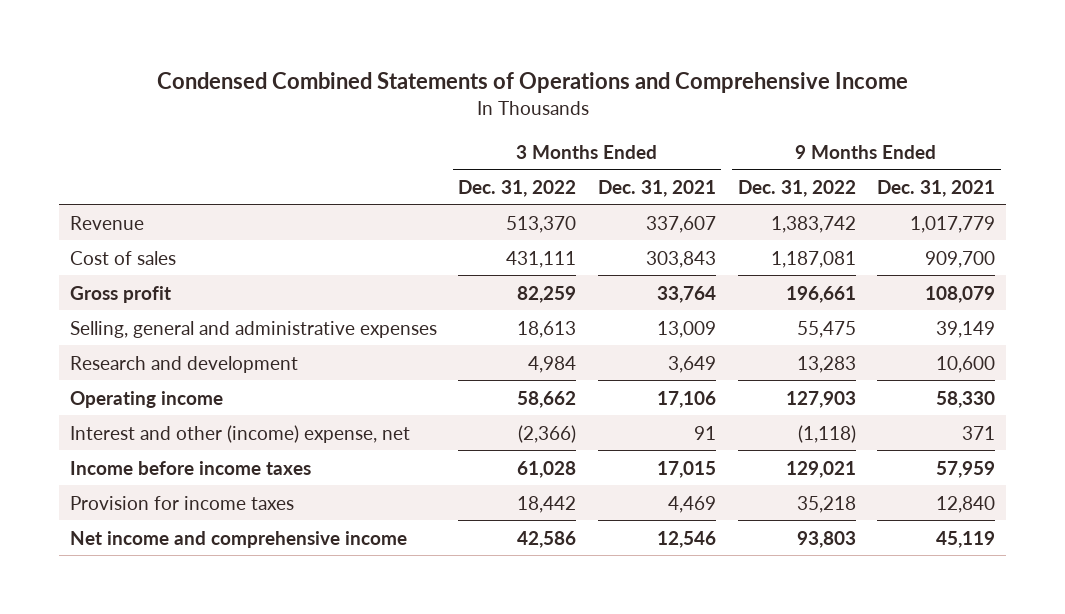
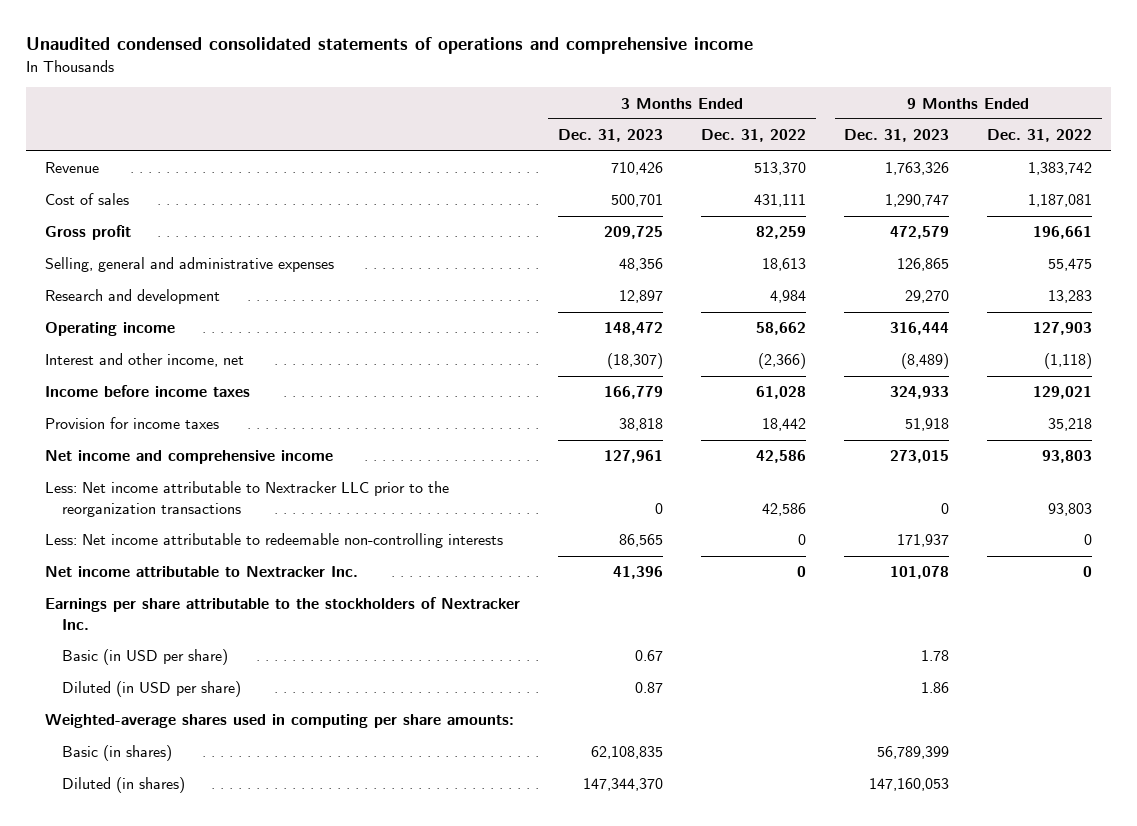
[156,71,908,93] Condensed Combined Statements of Operations and Comprehensive Income -> [25,37,753,55] Unaudited condensed consolidated statements of operations and comprehensive income
[598,179,717,197] Dec. 31, 2021 -> none
[877,179,996,197] Dec. 31, 2021 -> none
none -> [557,129,663,143] Dec. 31, 2023
none -> [844,129,950,143] Dec. 31, 2023
[69,424,410,443] Interest and other (income) expense, net -> [44,353,244,368] Interest and other income, net
none -> [44,481,449,517] Less: Net income attributable to Nextracker LLC prior to the reorganization transactions
none -> [44,533,503,549] Less: Net income attributable to redeemable non-controlling interests
none -> [44,566,358,578] Net income attributable to Nextracker Inc.
none -> [44,597,520,630] Earnings per share attributable to the stockholders of Nextracker Inc.
none -> [62,649,229,666] Basic (in USD per share)
none -> [62,681,242,698] Diluted (in USD per share)
none -> [44,714,514,729] Weighted-average shares used in computing per share amounts:
none -> [62,745,173,762] Basic (in shares)
none -> [62,777,186,794] Diluted (in shares)

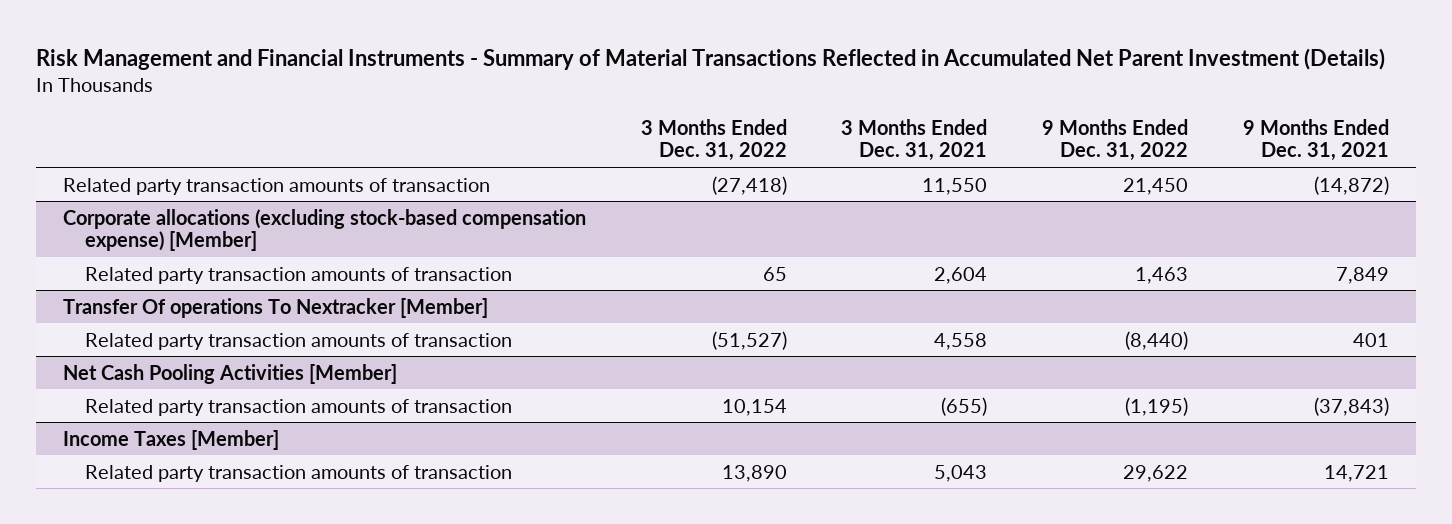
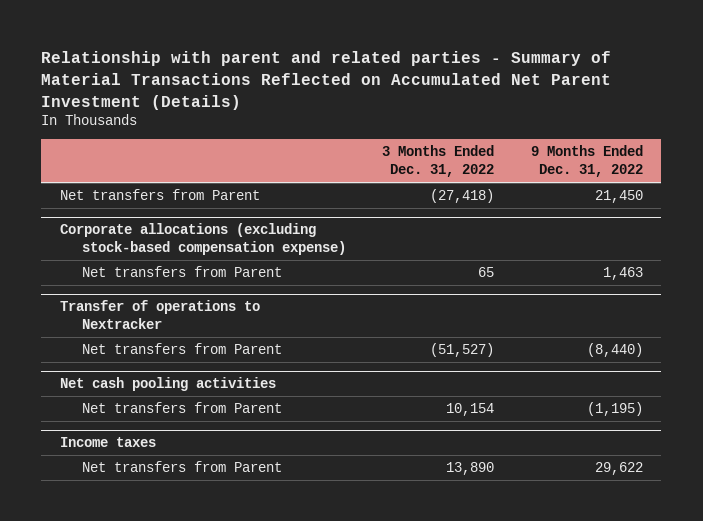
[35,47,1385,70] Risk Management and Financial Instruments - Summary of Material Transactions Reflected in Accumulated Net Parent Investment (Details) -> [41,51,612,110] Relationship with parent and related parties - Summary of Material Transactions Reflected on Accumulated Net Parent Investment (Details)
[841,118,988,162] 3 Months Ended Dec. 31, 2021 -> none
[1242,118,1389,162] 9 Months Ended Dec. 31, 2021 -> none
[63,177,491,195] Related party transaction amounts of transaction -> [59,188,260,200] Net transfers from Parent
[63,208,587,252] Corporate allocations (excluding stock-based compensation expense) [Member] -> [59,222,346,256] Corporate allocations (excluding stock-based compensation expense)
[85,266,513,284] Related party transaction amounts of transaction -> [81,265,282,277] Net transfers from Parent
[63,297,489,318] Transfer Of operations To Nextracker [Member] -> [59,299,260,330] Transfer of operations to Nextracker
[85,332,513,350] Related party transaction amounts of transaction -> [81,342,282,354] Net transfers from Parent
[63,363,398,384] Net Cash Pooling Activities [Member] -> [59,376,276,391] Net cash pooling activities
[85,398,513,416] Related party transaction amounts of transaction -> [81,401,282,413] Net transfers from Parent
[63,429,280,450] Income Taxes [Member] -> [59,436,156,447] Income taxes
[85,464,513,482] Related party transaction amounts of transaction -> [81,460,282,472] Net transfers from Parent

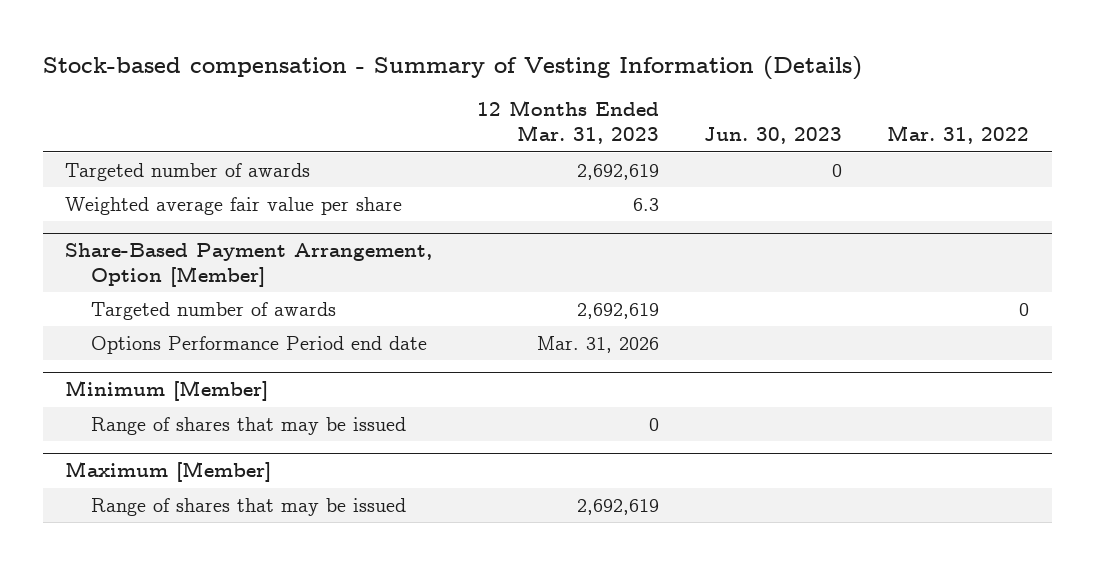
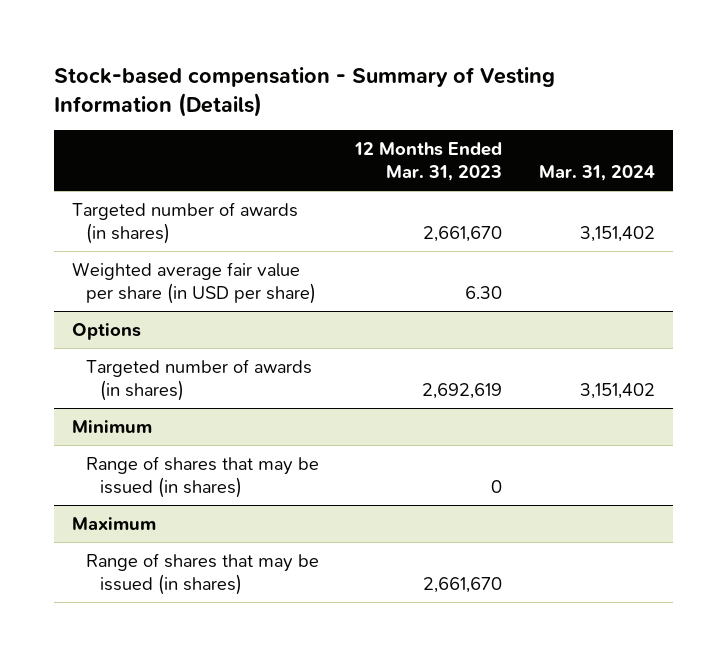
[704,127,843,145] Jun. 30, 2023 -> none
[887,125,1030,145] Mar. 31, 2022 -> none
none -> [538,165,655,182] Mar. 31, 2024
[91,335,428,354] Options Performance Period end date -> none
[65,162,311,181] Targeted number of awards -> [72,201,299,244] Targeted number of awards (in shares)
[577,163,660,180] 2,692,619 -> [423,225,503,242] 2,661,670
[65,196,403,215] Weighted average fair value per share -> [72,261,316,304] Weighted average fair value per share (in USD per share)
[633,197,660,211] 6.3 -> [465,285,503,299] 6.30
[65,243,433,287] Share-Based Payment Arrangement, Option [Member] -> [72,322,142,340] Options
[91,301,337,320] Targeted number of awards -> [85,358,312,401] Targeted number of awards (in shares)
[65,380,269,402] Minimum [Member] -> [72,419,153,433] Minimum
[91,416,407,435] Range of shares that may be issued -> [85,455,319,498] Range of shares that may be issued (in shares)
[65,461,272,483] Maximum [Member] -> [72,516,157,530] Maximum
[91,497,407,516] Range of shares that may be issued -> [85,552,319,595] Range of shares that may be issued (in shares)
[577,498,660,515] 2,692,619 -> [423,576,503,593] 2,661,670

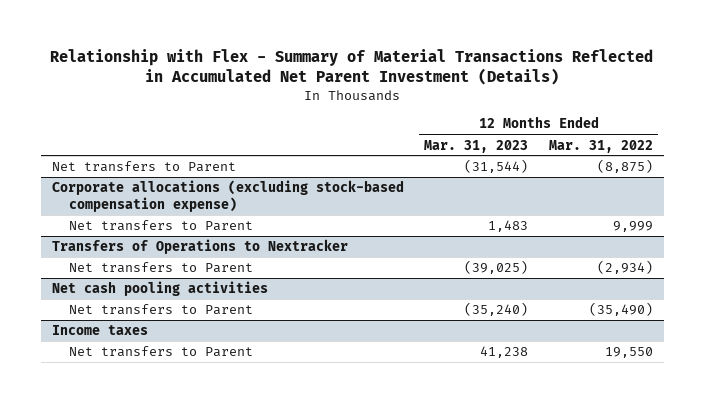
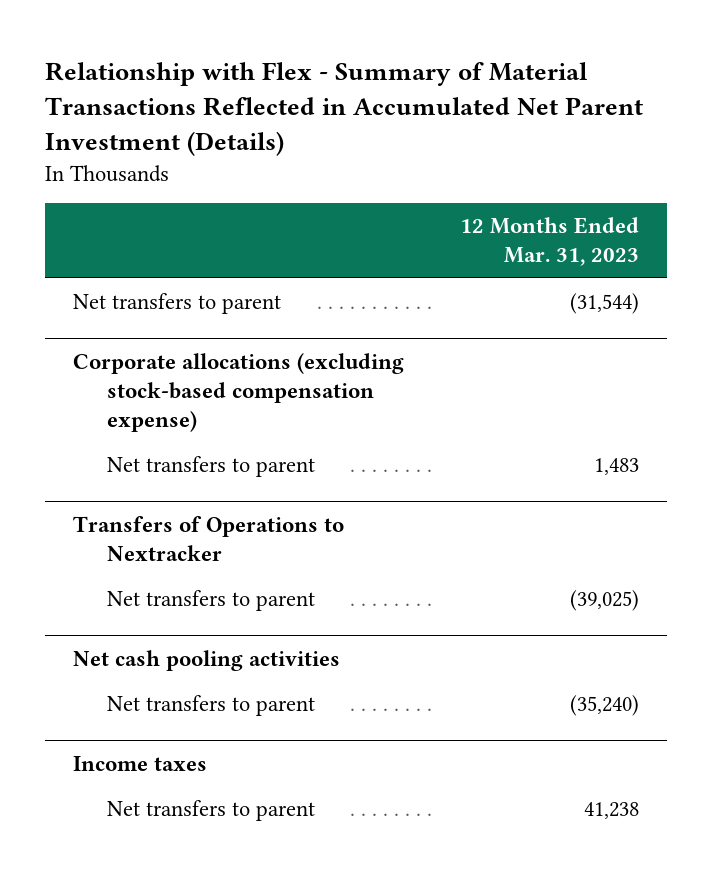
[549,139,654,153] Mar. 31, 2022 -> none
[51,161,236,173] Net transfers to Parent -> [73,292,282,314] Net transfers to parent
[69,220,254,232] Net transfers to Parent -> [106,455,315,477] Net transfers to parent
[69,262,254,274] Net transfers to Parent -> [106,589,315,611] Net transfers to parent
[69,304,254,316] Net transfers to Parent -> [106,694,315,716] Net transfers to parent
[69,346,254,358] Net transfers to Parent -> [106,799,315,821] Net transfers to parent

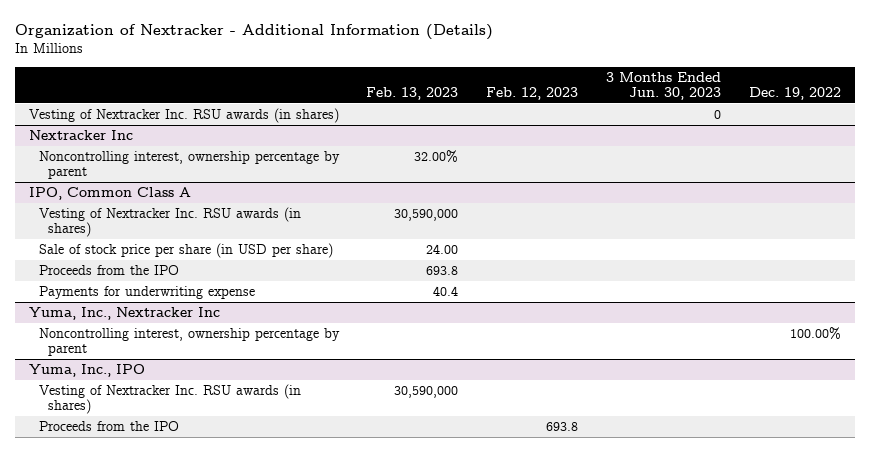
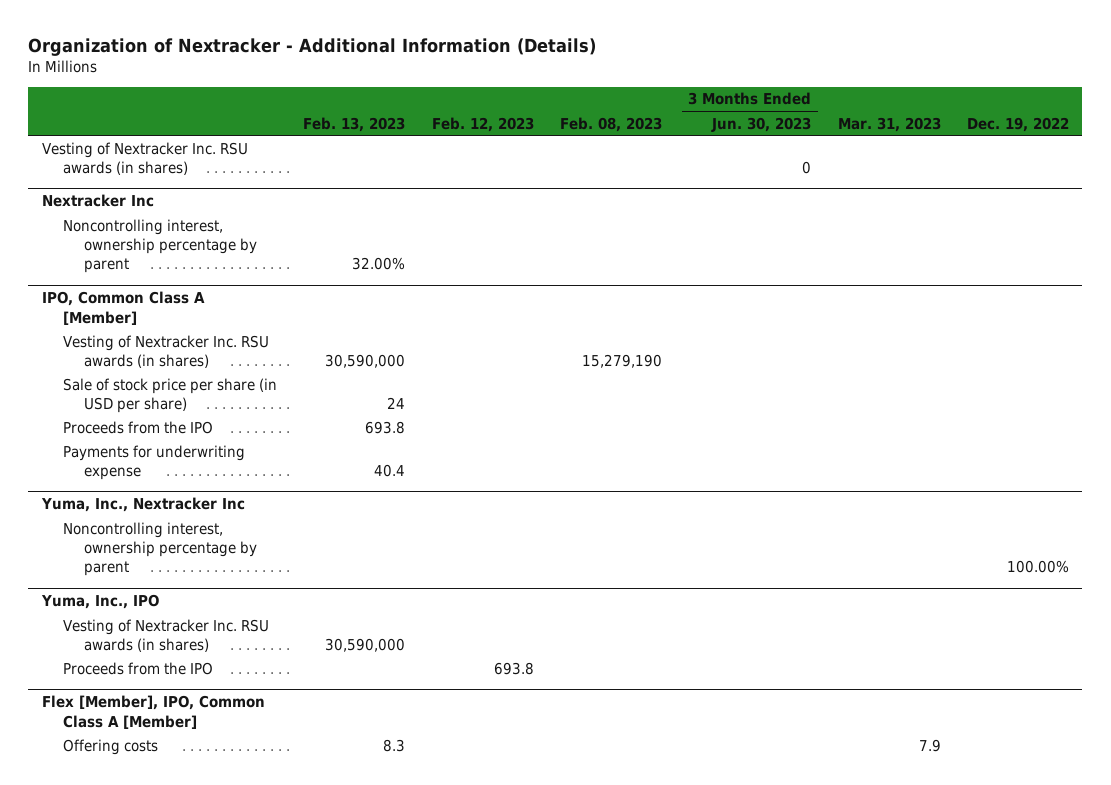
none -> [559,116,662,132] Feb. 08, 2023
none -> [837,116,941,132] Mar. 31, 2023
[28,186,191,200] IPO, Common Class A -> [41,291,205,325] IPO, Common Class A [Member]
[426,243,459,254] 24.00 -> [387,396,406,409] 24
none -> [41,695,265,729] Flex [Member], IPO, Common Class A [Member]
none -> [62,738,158,755] Offering costs

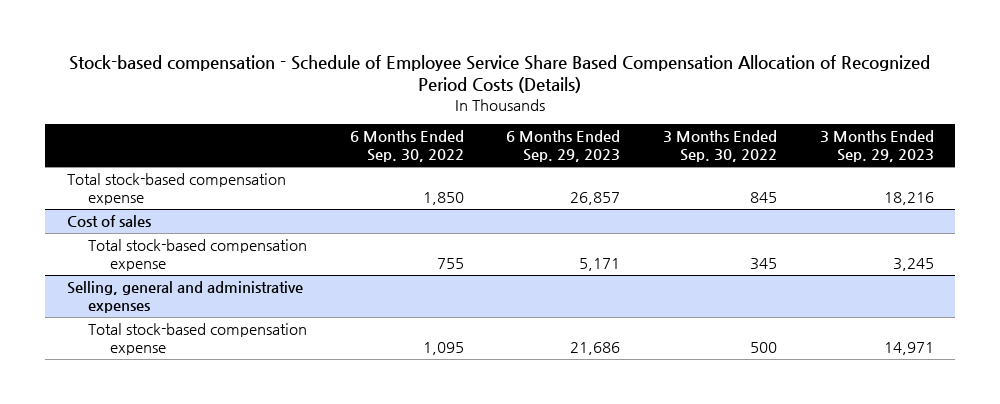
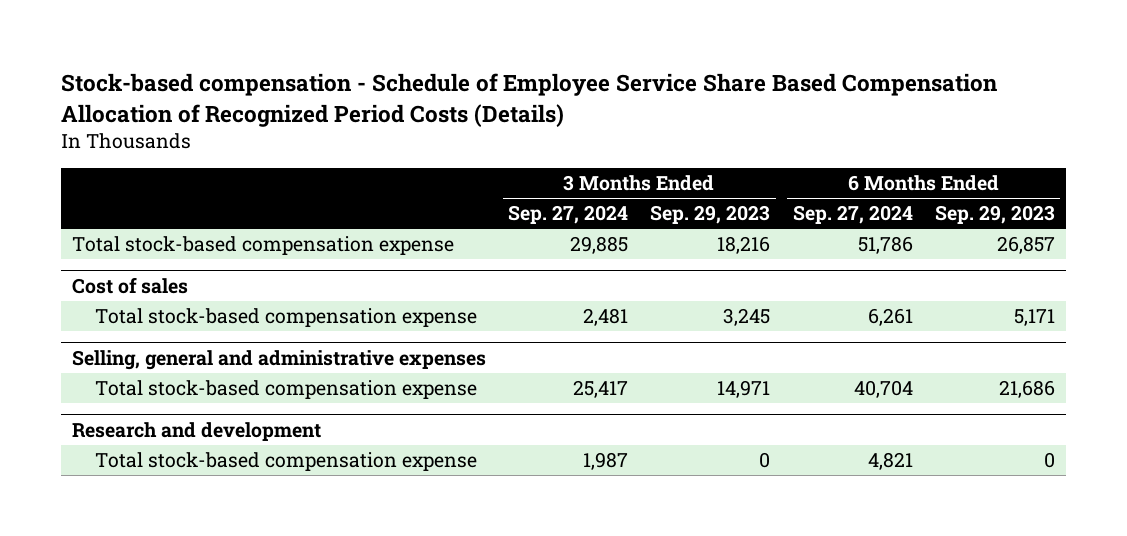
[349,130,464,163] 6 Months Ended Sep. 30, 2022 -> none
[662,130,777,163] 3 Months Ended Sep. 30, 2022 -> none
none -> [508,205,629,225] Sep. 27, 2024
none -> [792,205,913,225] Sep. 27, 2024
none -> [72,421,322,441] Research and development
none -> [95,452,478,472] Total stock-based compensation expense

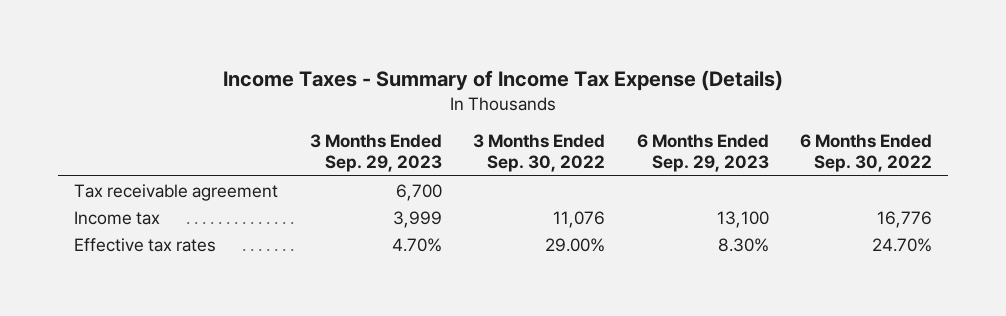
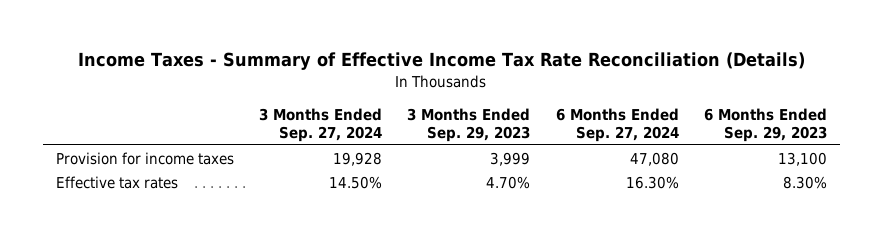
[223,69,784,91] Income Taxes - Summary of Income Tax Expense (Details) -> [78,52,806,71] Income Taxes - Summary of Effective Income Tax Rate Reconciliation (Details)
[473,134,606,173] 3 Months Ended Sep. 30, 2022 -> none
[800,134,933,173] 6 Months Ended Sep. 30, 2022 -> none
none -> [259,107,383,142] 3 Months Ended Sep. 27, 2024
none -> [555,107,679,142] 6 Months Ended Sep. 27, 2024
[74,183,279,201] Tax receivable agreement -> none
[74,210,161,225] Income tax -> [55,151,234,165] Provision for income taxes

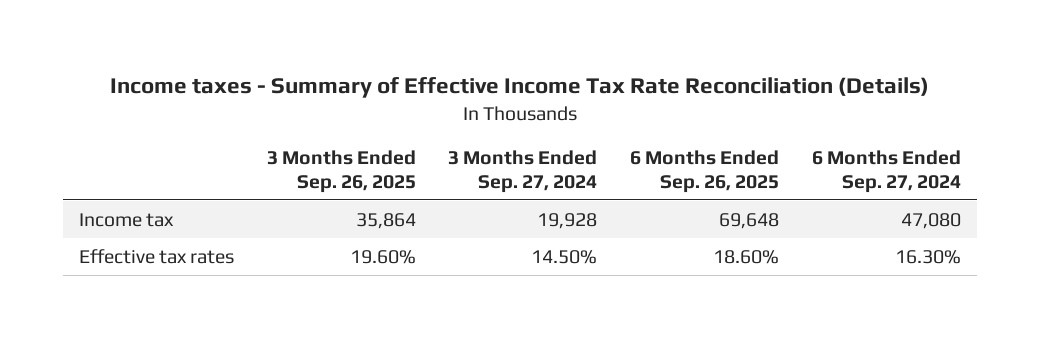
[78,52,806,71] Income Taxes - Summary of Effective Income Tax Rate Reconciliation (Details) -> [109,77,929,99] Income taxes - Summary of Effective Income Tax Rate Reconciliation (Details)
[407,107,531,142] 3 Months Ended Sep. 29, 2023 -> none
[704,107,828,142] 6 Months Ended Sep. 29, 2023 -> none
none -> [266,150,416,193] 3 Months Ended Sep. 26, 2025
none -> [630,150,780,193] 6 Months Ended Sep. 26, 2025
[55,151,234,165] Provision for income taxes -> [79,212,175,227] Income tax

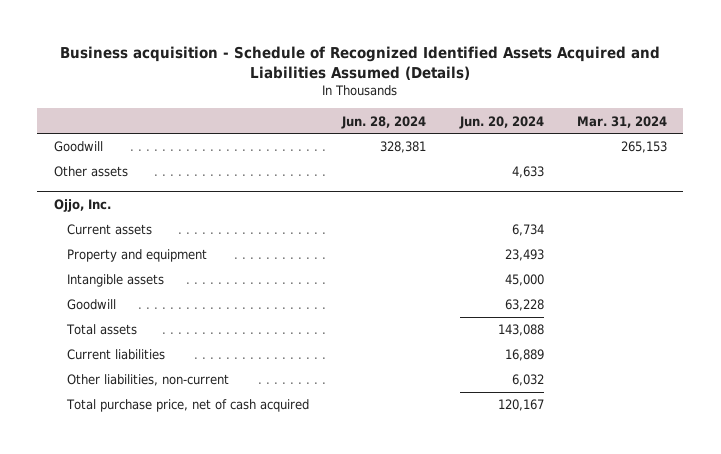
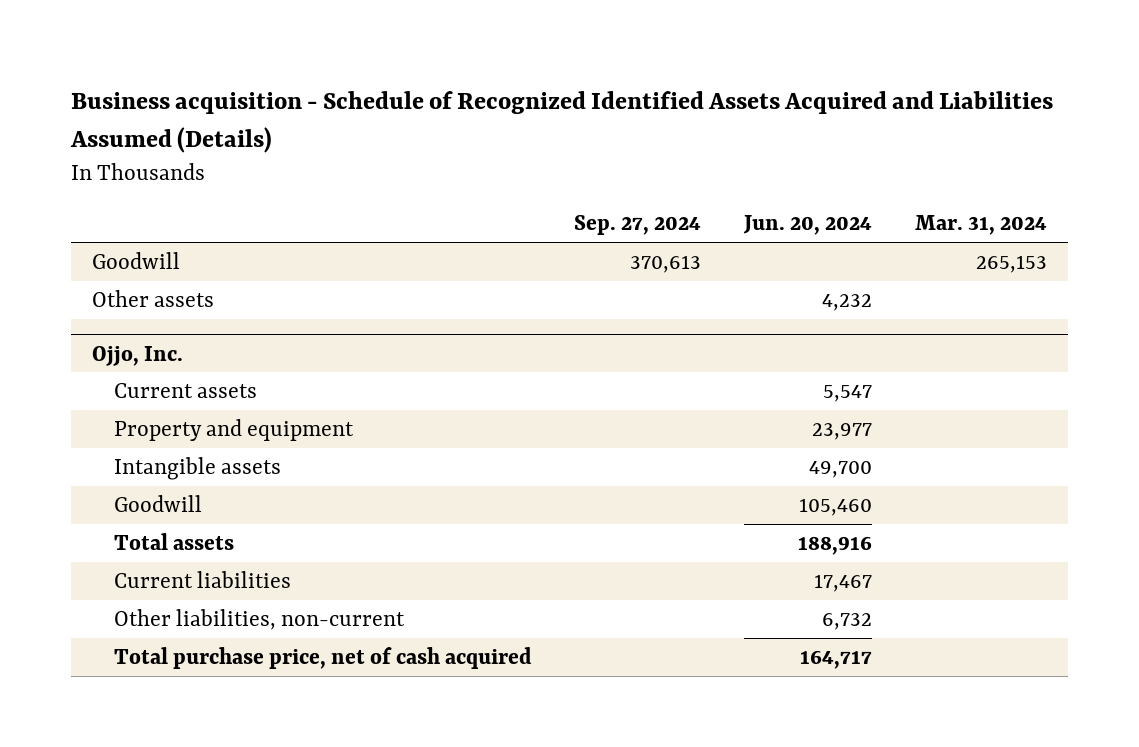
[341,115,427,129] Jun. 28, 2024 -> none
none -> [574,215,702,236] Sep. 27, 2024
[511,166,544,179] 4,633 -> [821,293,872,311] 4,232
[511,224,544,237] 6,734 -> [822,384,872,402] 5,547
[504,249,544,262] 23,493 -> [811,422,872,440] 23,977
[504,274,544,287] 45,000 -> [808,460,872,478] 49,700
[504,299,544,312] 63,228 -> [798,497,872,516] 105,460
[497,324,544,337] 143,088 -> [797,535,872,555] 188,916
[504,349,544,362] 16,889 -> [813,573,872,592] 17,467
[511,374,544,387] 6,032 -> [821,612,872,630] 6,732
[497,399,544,412] 120,167 -> [799,649,872,669] 164,717

